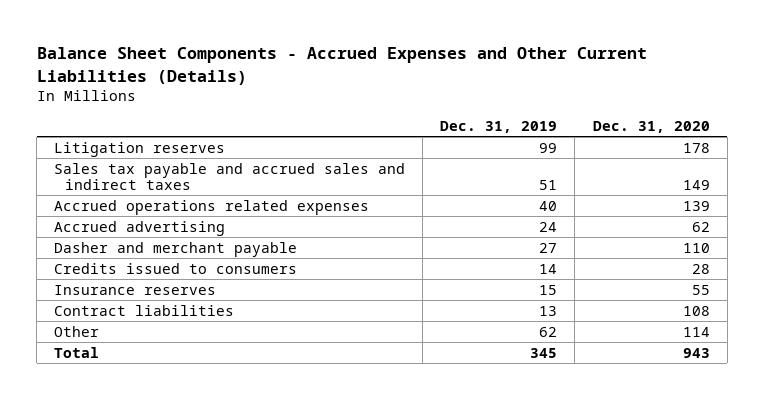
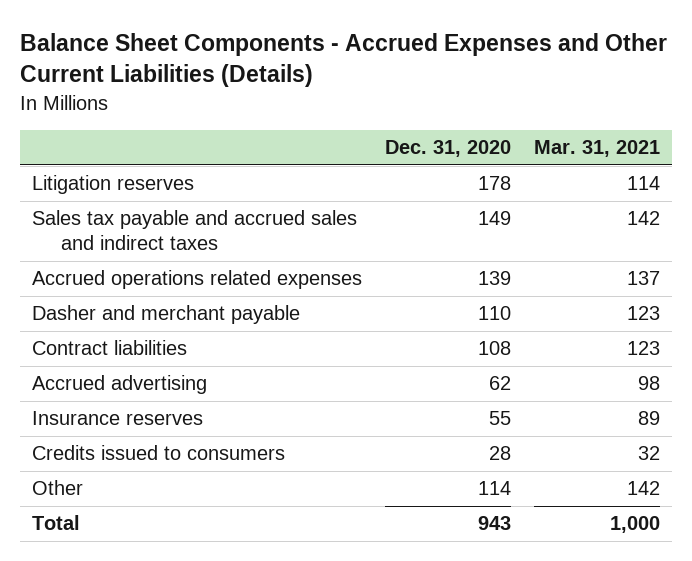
[440,121,558,134] Dec. 31, 2019 -> none
none -> [534,140,661,158] Mar. 31, 2021
[54,220,226,236] Accrued advertising -> [31,375,207,395] Accrued advertising
[54,284,217,295] Insurance reserves -> [31,411,203,426] Insurance reserves
[54,262,298,274] Credits issued to consumers -> [31,445,285,461] Credits issued to consumers

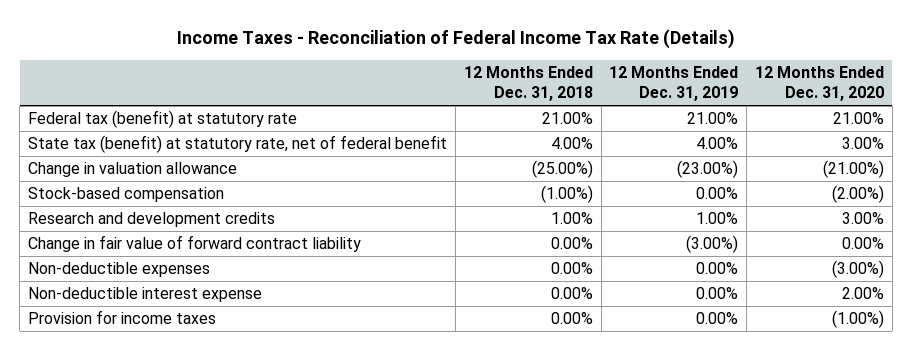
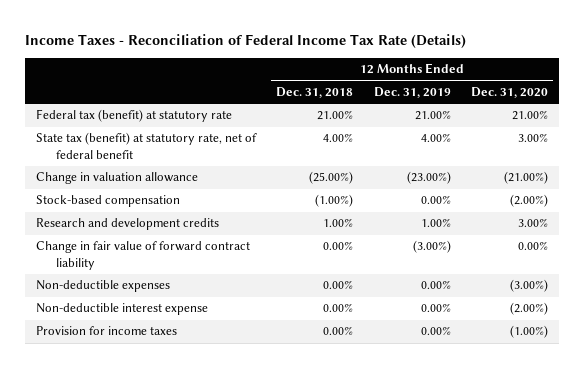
[842,287,885,300] 2.00% -> [510,302,549,316] (2.00%)

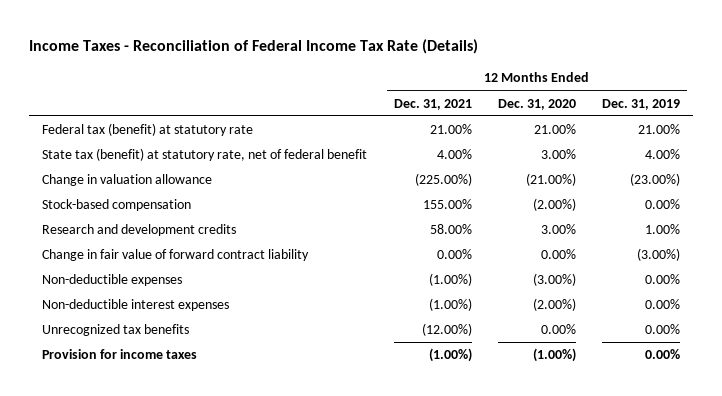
[276,86,354,98] Dec. 31, 2018 -> none
none -> [393,98,472,110] Dec. 31, 2021
[35,303,208,316] Non-deductible interest expense -> [42,299,230,312] Non-deductible interest expenses
none -> [42,324,190,337] Unrecognized tax benefits

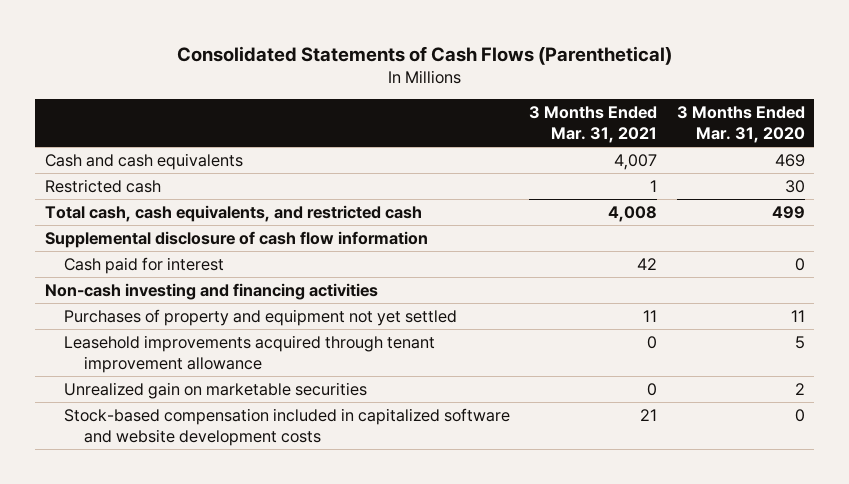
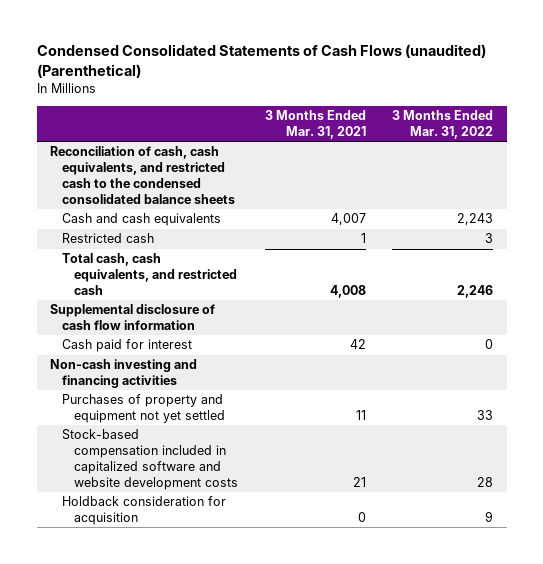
[176,45,672,65] Consolidated Statements of Cash Flows (Parenthetical) -> [36,44,486,78] Condensed Consolidated Statements of Cash Flows (unaudited) (Parenthetical)
[676,106,805,144] 3 Months Ended Mar. 31, 2020 -> none
none -> [392,110,494,139] 3 Months Ended Mar. 31, 2022
none -> [49,146,236,204] Reconciliation of cash, cash equivalents, and restricted cash to the condensed consolidated balance sheets
[64,334,436,373] Leasehold improvements acquired through tenant improvement allowance -> none
[64,381,368,399] Unrealized gain on marketable securities -> none
none -> [62,496,227,526] Holdback consideration for acquisition

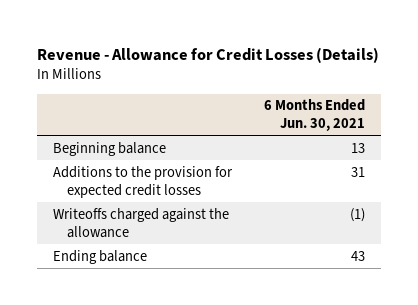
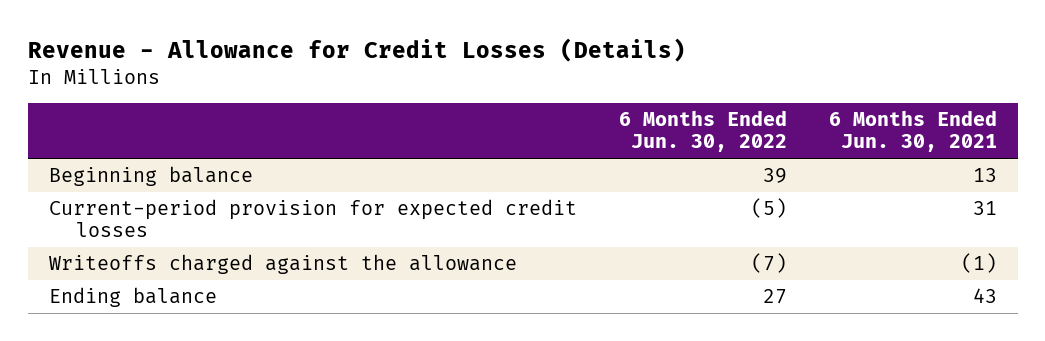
none -> [618,110,787,153] 6 Months Ended Jun. 30, 2022
[53,165,234,198] Additions to the provision for expected credit losses -> [48,199,577,238] Current-period provision for expected credit losses

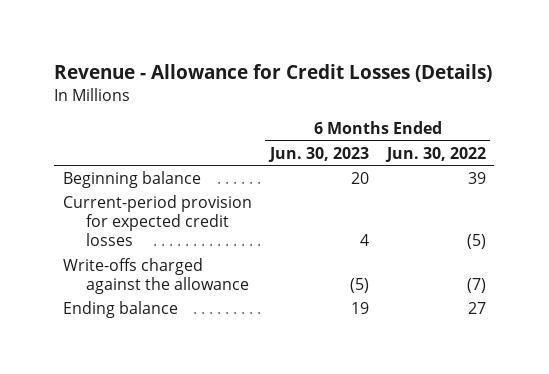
[828,110,997,153] 6 Months Ended Jun. 30, 2021 -> none
none -> [267,146,369,162] Jun. 30, 2023
[48,254,517,275] Writeoffs charged against the allowance -> [63,257,250,294] Write-offs charged against the allowance

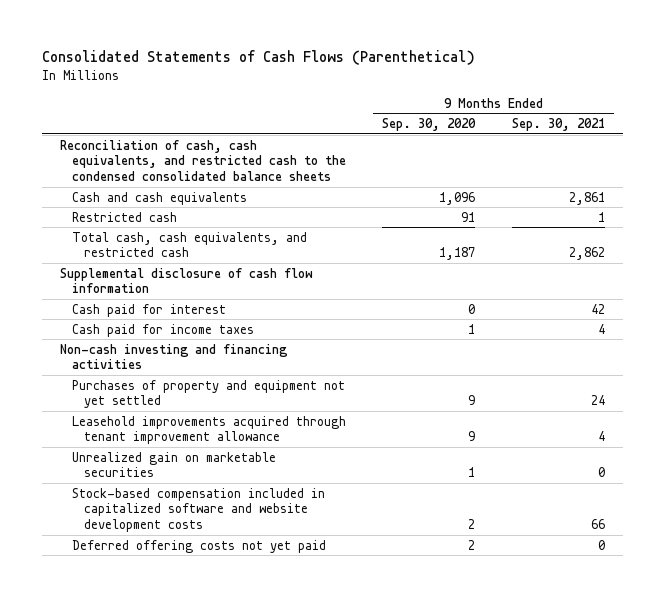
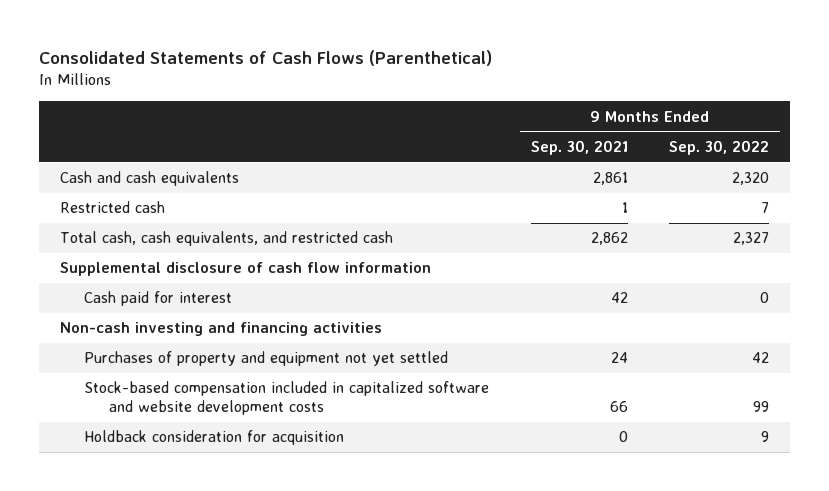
[382,118,477,132] Sep. 30, 2020 -> none
none -> [669,139,770,155] Sep. 30, 2022
[59,139,346,182] Reconciliation of cash, cash equivalents, and restricted cash to the condensed consolidated balance sheets -> none
[71,323,254,337] Cash paid for income taxes -> none
[71,415,346,445] Leasehold improvements acquired through tenant improvement allowance -> none
[71,451,276,478] Unrealized gain on marketable securities -> none
[71,539,326,553] Deferred offering costs not yet paid -> none
none -> [84,430,345,446] Holdback consideration for acquisition

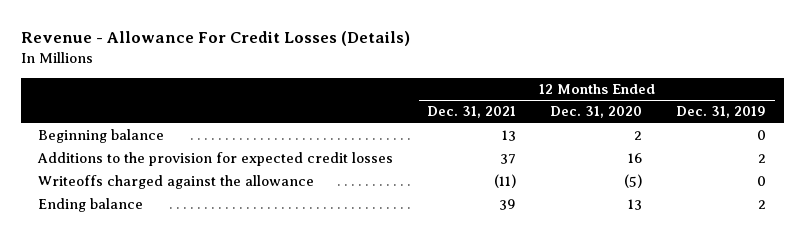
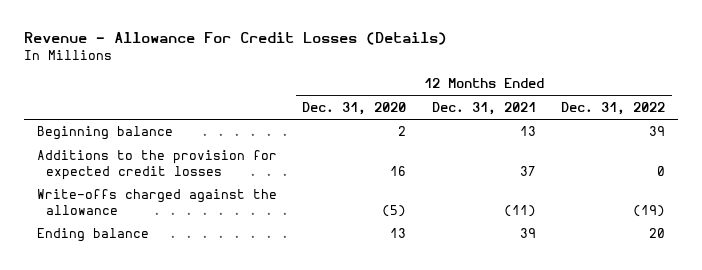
[676,106,767,119] Dec. 31, 2019 -> none
none -> [561,101,666,115] Dec. 31, 2022
[37,175,314,190] Writeoffs charged against the allowance -> [36,189,277,216] Write-offs charged against the allowance

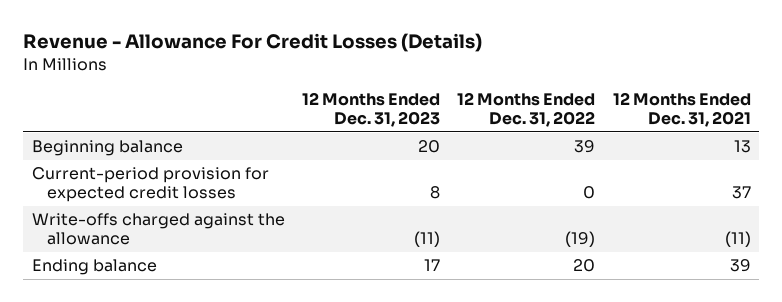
[302,101,407,115] Dec. 31, 2020 -> none
none -> [301,92,440,128] 12 Months Ended Dec. 31, 2023
[36,150,277,181] Additions to the provision for expected credit losses -> [31,167,269,203] Current-period provision for expected credit losses

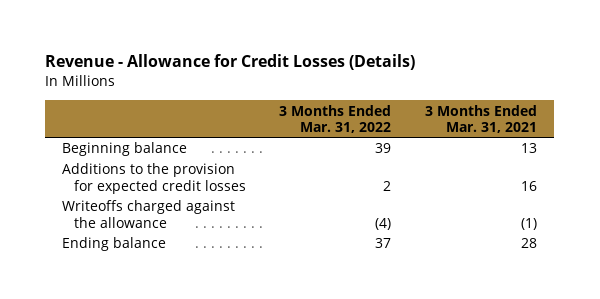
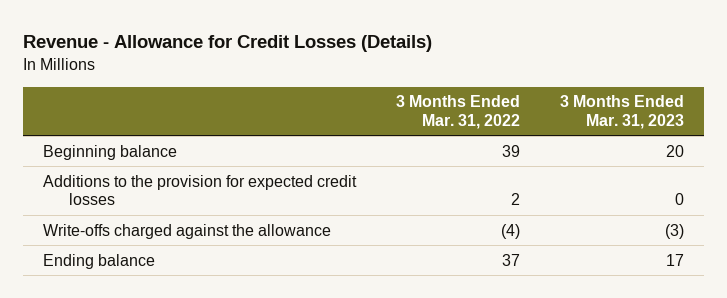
[425,104,538,133] 3 Months Ended Mar. 31, 2021 -> none
none -> [559,95,684,129] 3 Months Ended Mar. 31, 2023
[62,200,236,228] Writeoffs charged against the allowance -> [43,223,332,239] Write-offs charged against the allowance

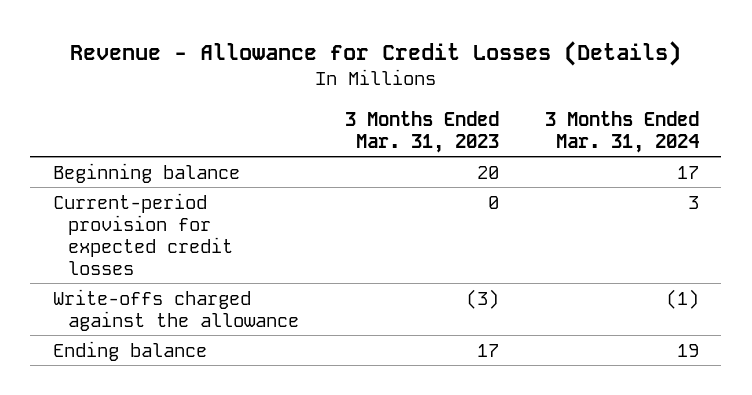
[395,95,520,129] 3 Months Ended Mar. 31, 2022 -> none
none -> [544,110,699,153] 3 Months Ended Mar. 31, 2024
[43,174,358,206] Additions to the provision for expected credit losses -> [53,192,233,275] Current-period provision for expected credit losses

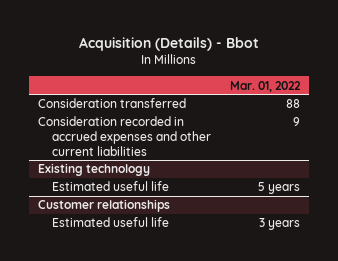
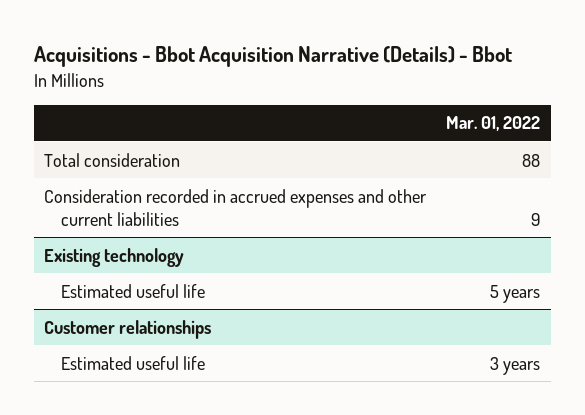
[78,36,259,51] Acquisition (Details) - Bbot -> [33,46,512,68] Acquisitions - Bbot Acquisition Narrative (Details) - Bbot
[37,98,186,109] Consideration transferred -> [44,152,181,167] Total consideration

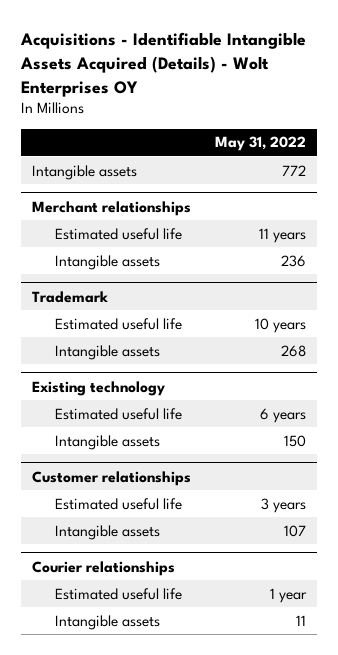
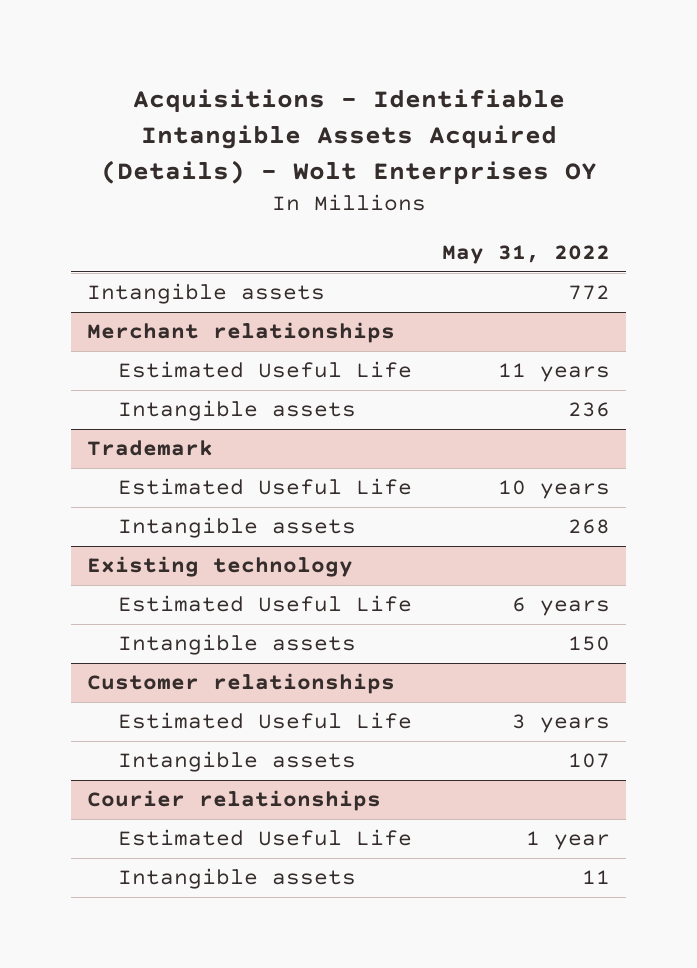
[55,227,183,240] Estimated useful life -> [117,361,412,379] Estimated Useful Life
[55,317,183,330] Estimated useful life -> [117,478,412,496] Estimated Useful Life
[55,407,183,420] Estimated useful life -> [117,595,412,613] Estimated Useful Life
[55,497,183,510] Estimated useful life -> [117,712,412,730] Estimated Useful Life
[55,587,183,600] Estimated useful life -> [117,829,412,847] Estimated Useful Life

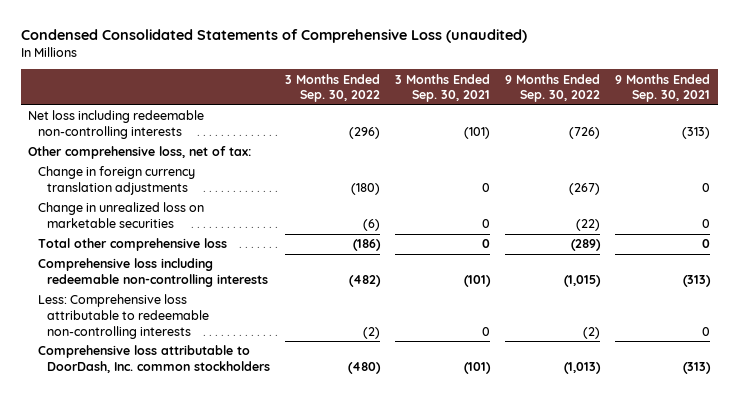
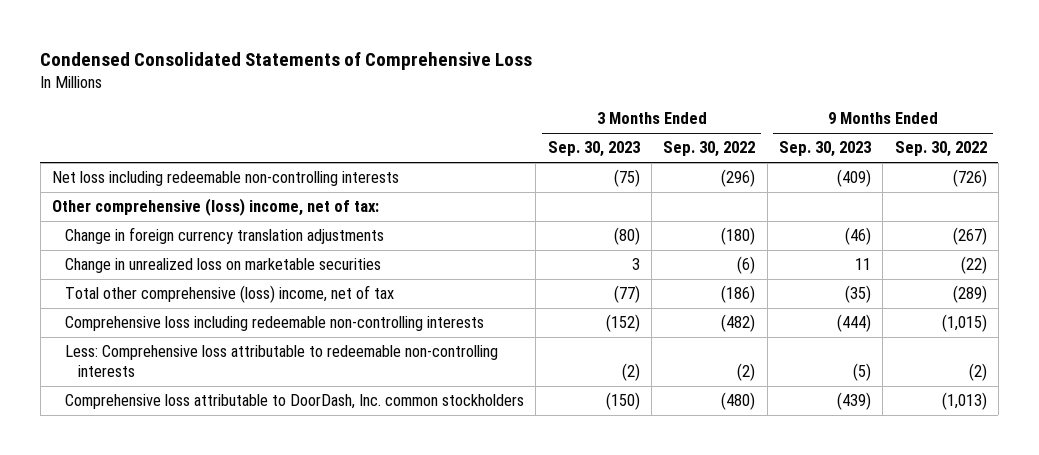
[20,28,527,43] Condensed Consolidated Statements of Comprehensive Loss (unaudited) -> [40,51,533,70] Condensed Consolidated Statements of Comprehensive Loss
[395,73,491,103] 3 Months Ended Sep. 30, 2021 -> none
[615,73,711,103] 9 Months Ended Sep. 30, 2021 -> none
none -> [547,141,640,158] Sep. 30, 2023
none -> [779,141,872,158] Sep. 30, 2023
[28,146,252,160] Other comprehensive loss, net of tax: -> [51,198,379,217] Other comprehensive (loss) income, net of tax:
[37,238,227,252] Total other comprehensive loss -> [65,285,395,304] Total other comprehensive (loss) income, net of tax

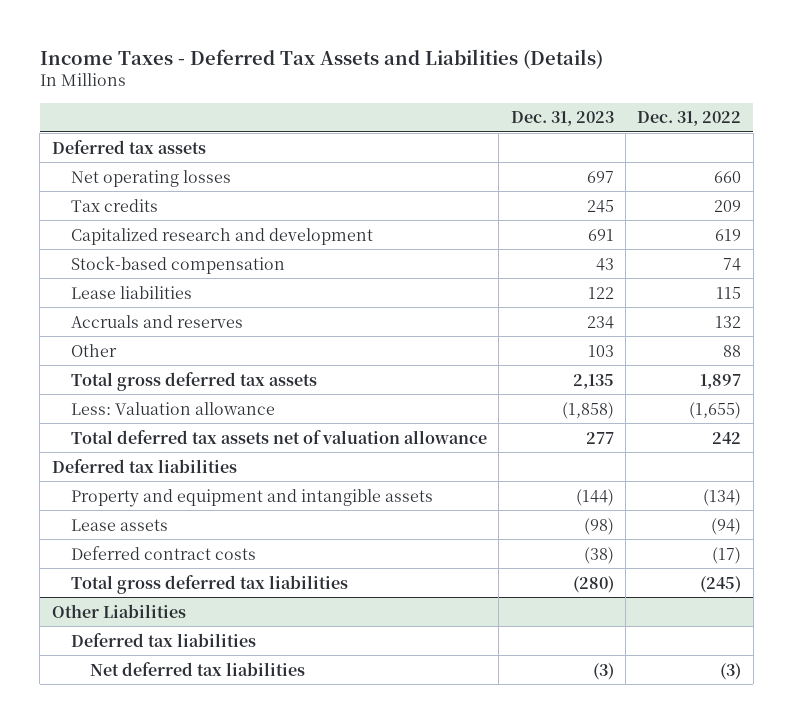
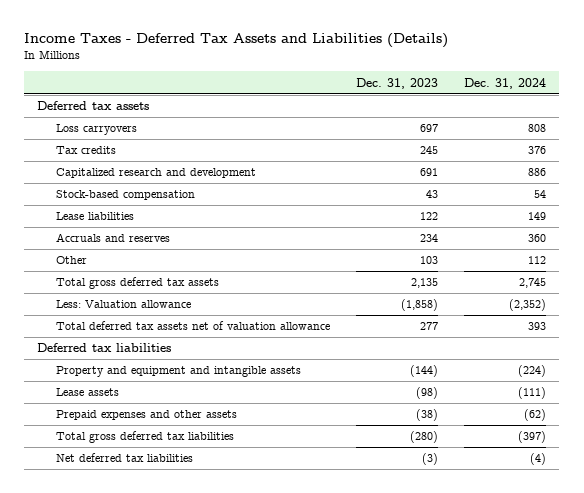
[637,111,742,127] Dec. 31, 2022 -> none
none -> [464,77,547,89] Dec. 31, 2024
[71,169,232,187] Net operating losses -> [56,124,138,136] Loss carryovers
[71,545,257,560] Deferred contract costs -> none
none -> [56,410,238,421] Prepaid expenses and other assets
[51,603,186,618] Other Liabilities -> none
[71,632,257,647] Deferred tax liabilities -> none

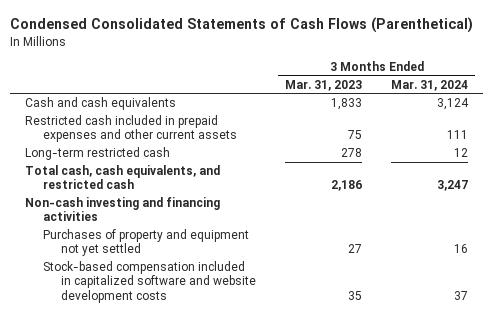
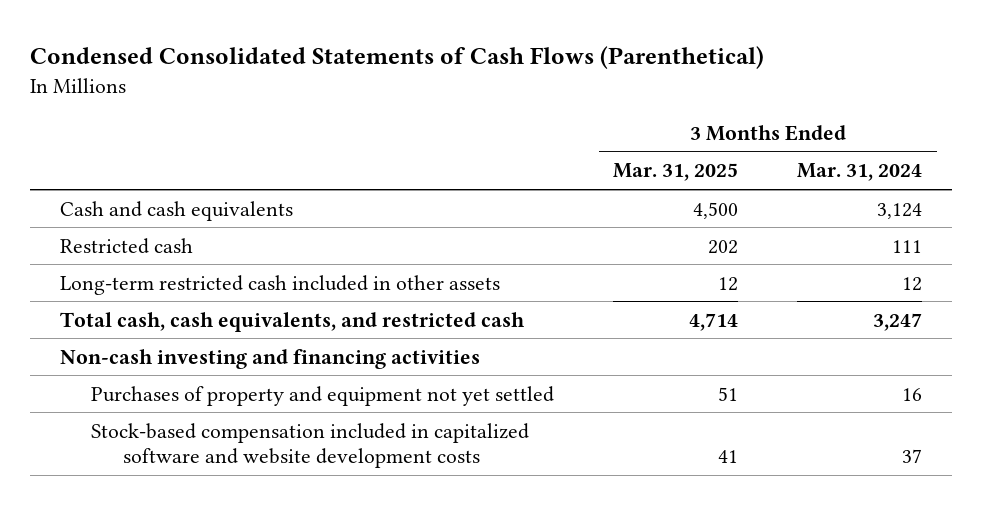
[285,79,363,91] Mar. 31, 2023 -> none
none -> [613,163,739,182] Mar. 31, 2025
[24,115,238,143] Restricted cash included in prepaid expenses and other current assets -> [59,237,193,254] Restricted cash
[24,147,170,161] Long-term restricted cash -> [59,274,500,295] Long-term restricted cash included in other assets

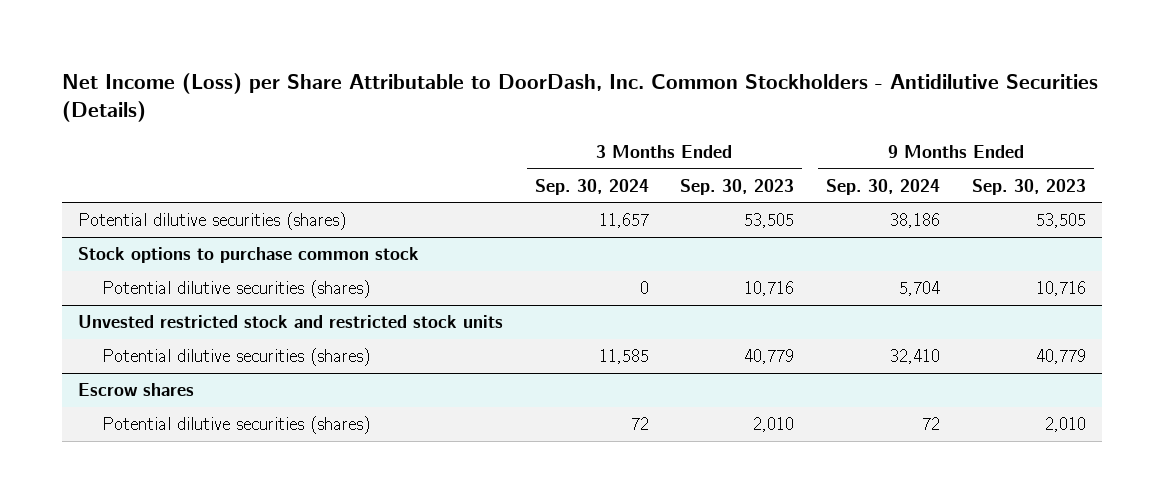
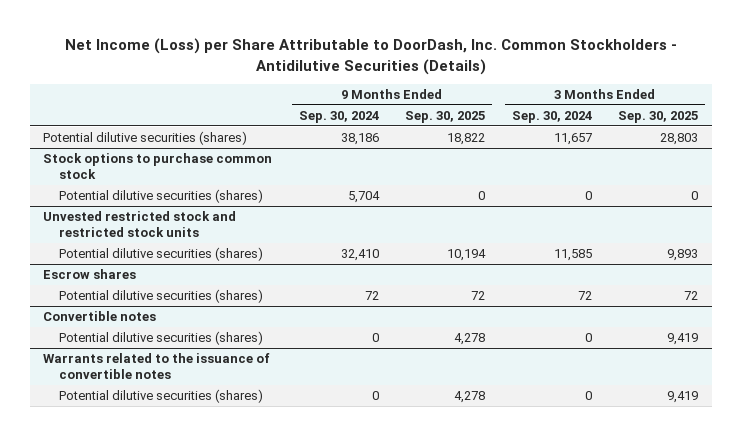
[680,178,795,195] Sep. 30, 2023 -> none
[971,178,1086,195] Sep. 30, 2023 -> none
none -> [405,110,486,123] Sep. 30, 2025
none -> [618,110,699,123] Sep. 30, 2025
none -> [43,311,157,322] Convertible notes
none -> [59,331,264,346] Potential dilutive securities (shares)
none -> [43,353,271,380] Warrants related to the issuance of convertible notes
none -> [59,389,264,404] Potential dilutive securities (shares)

